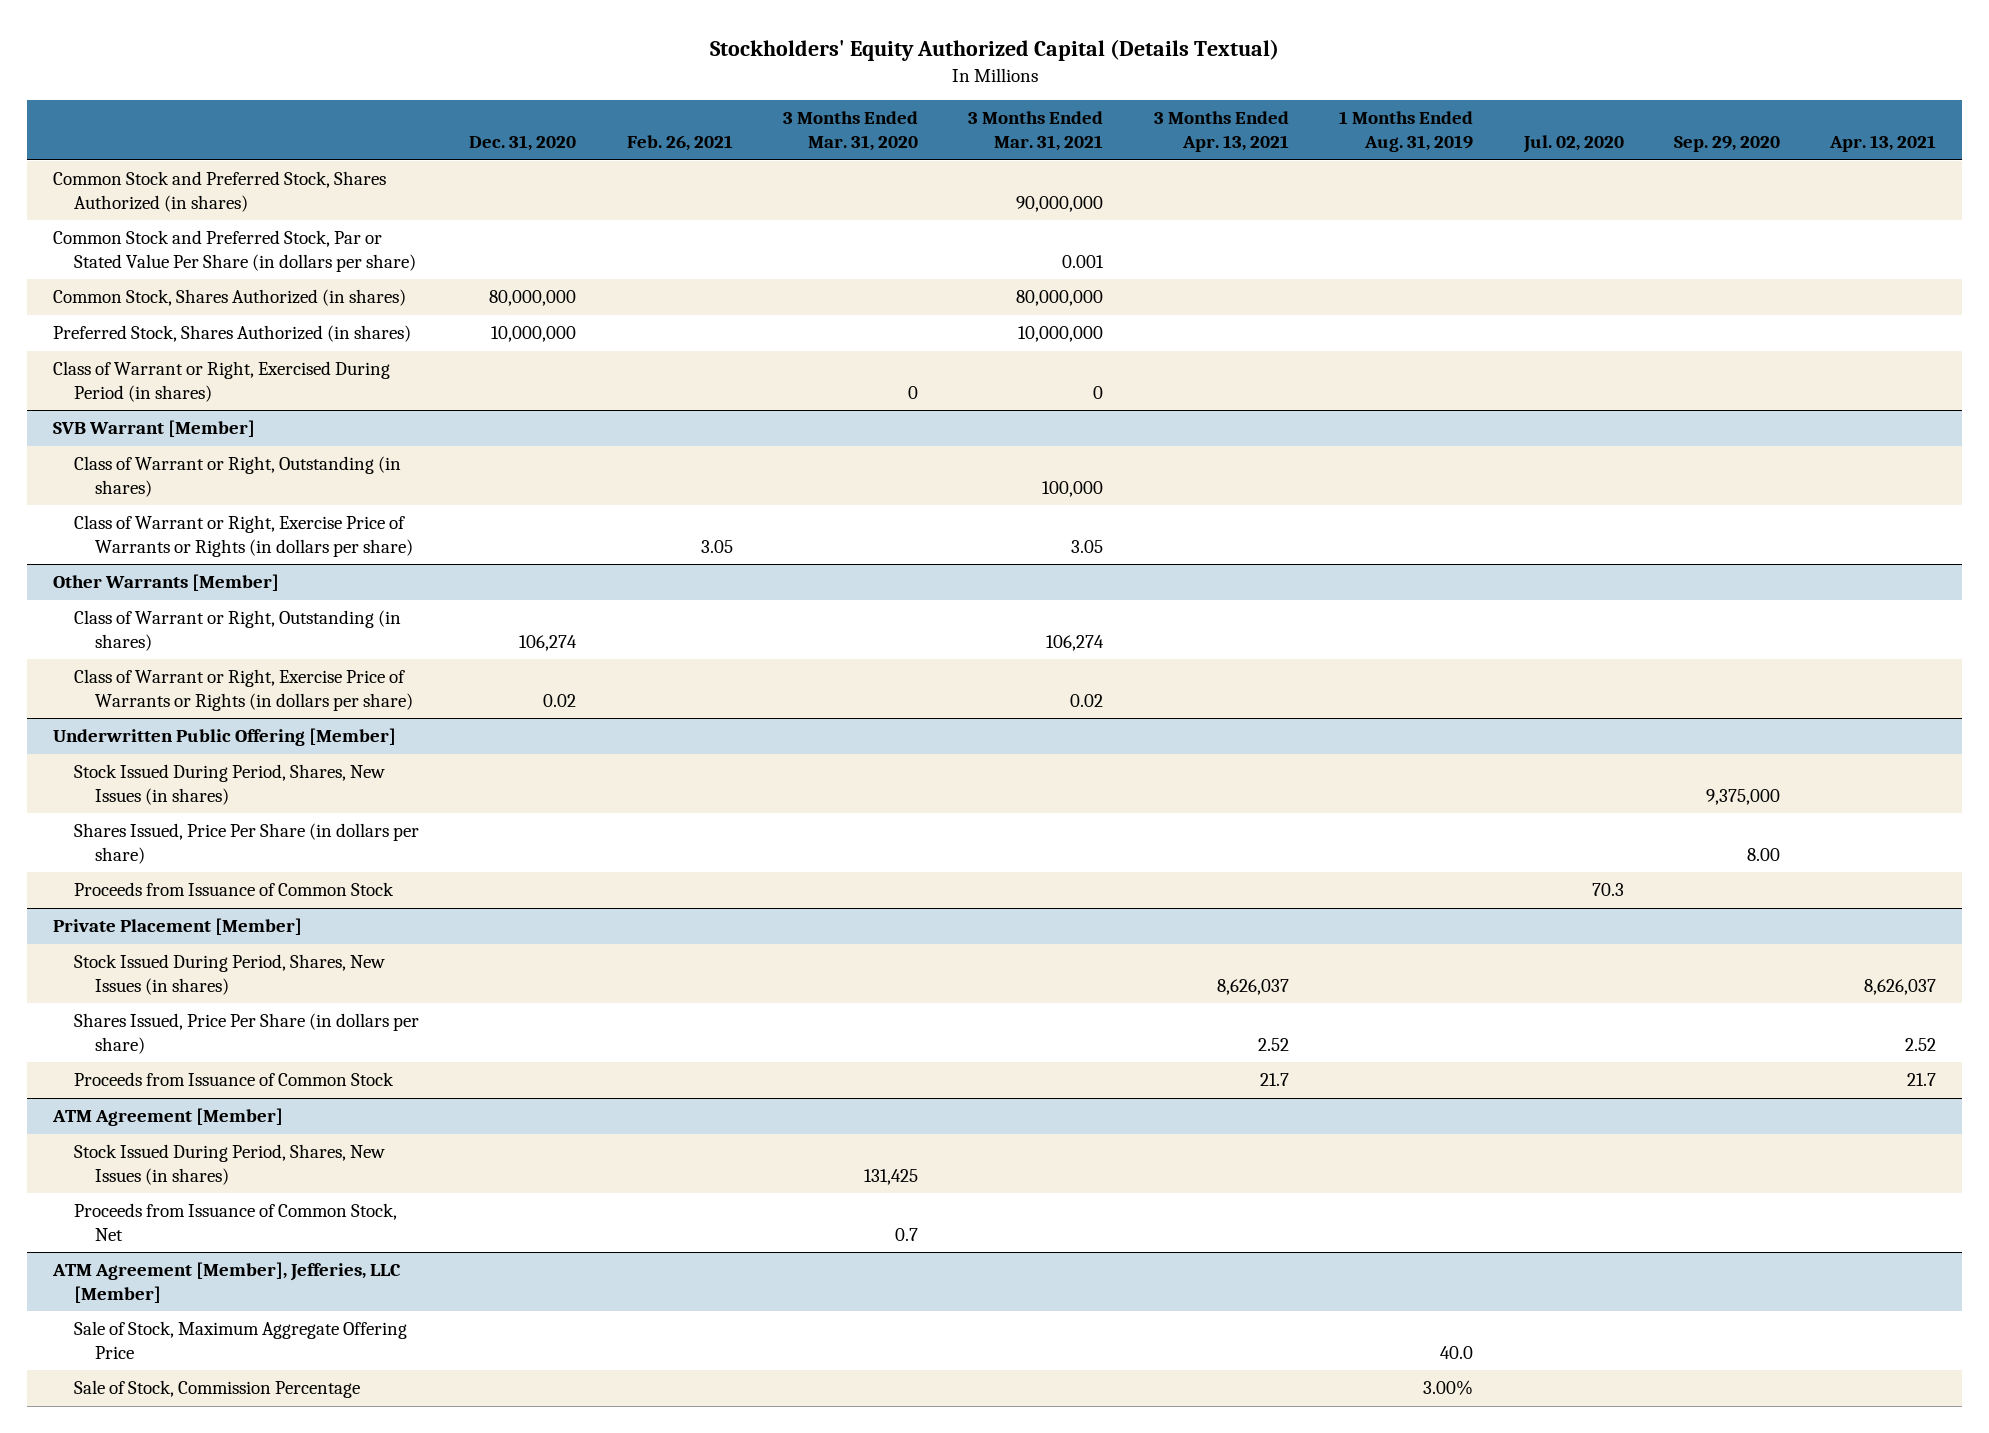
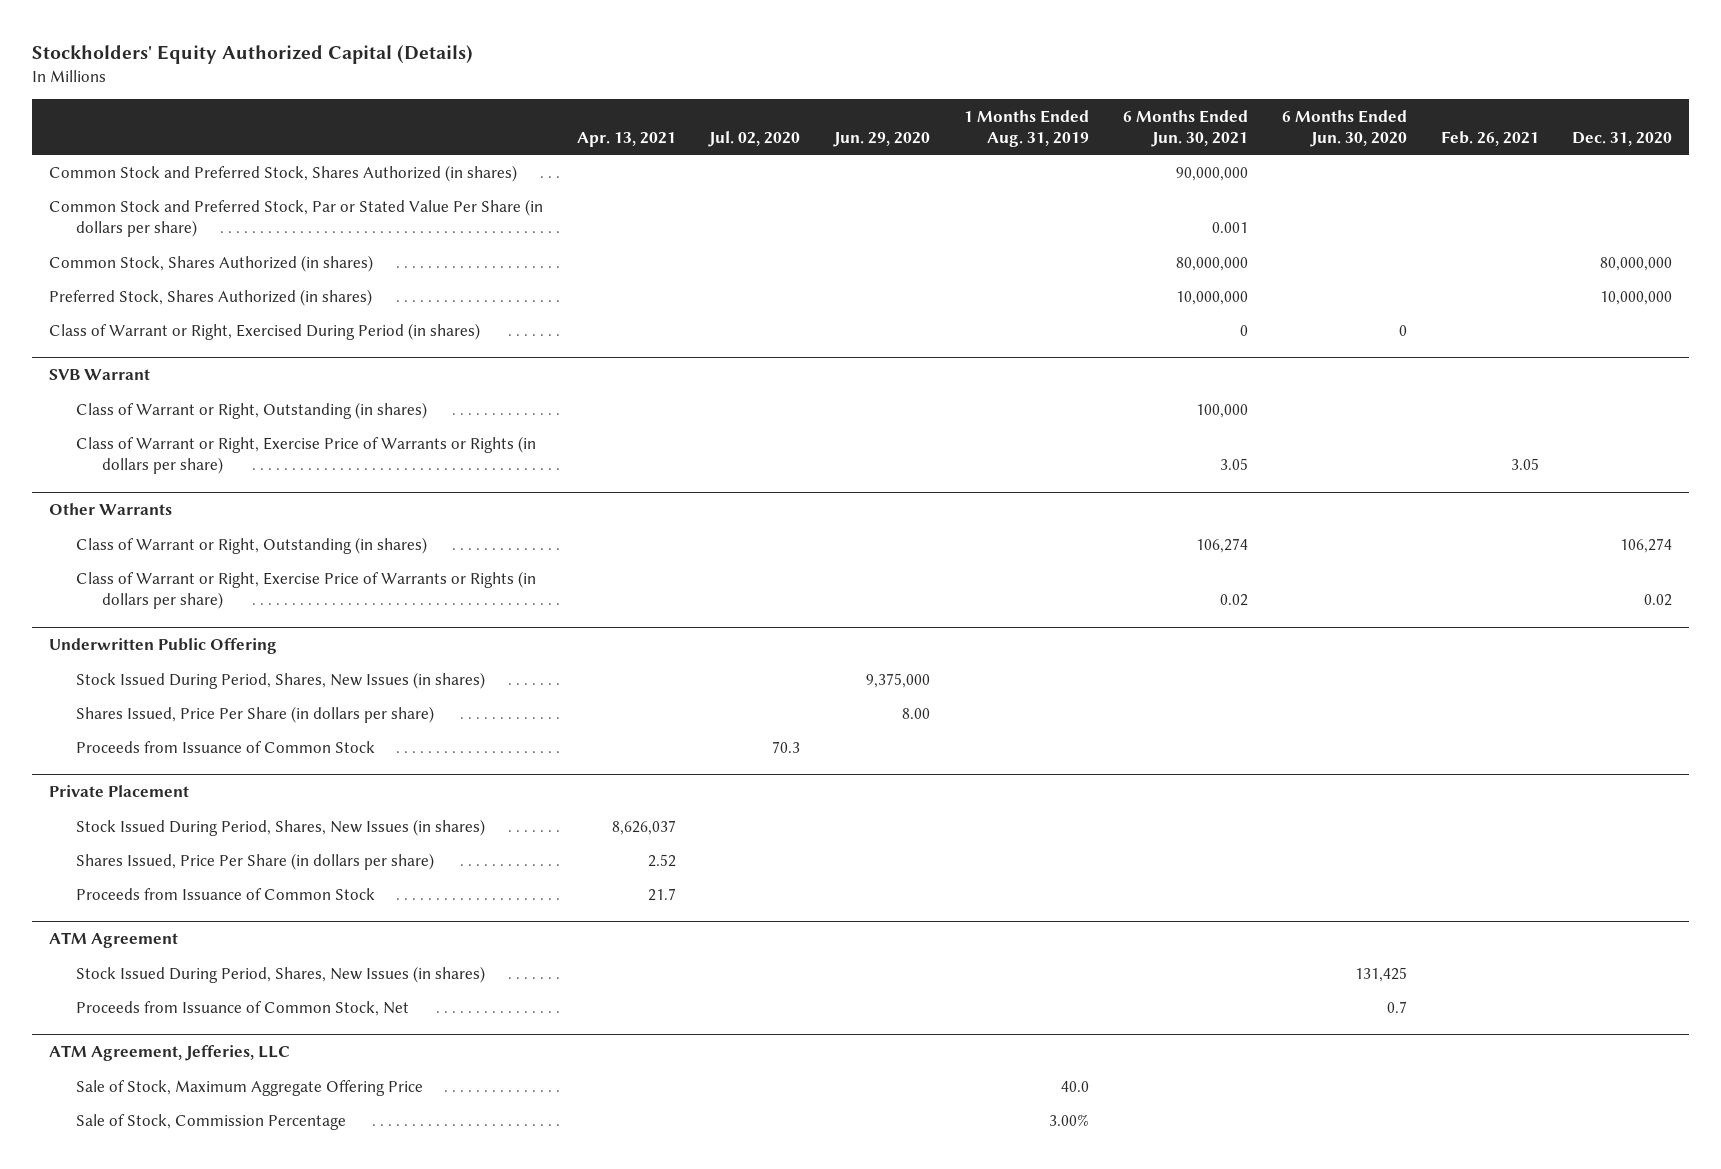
[709,39,1279,62] Stockholders' Equity Authorized Capital (Details Textual) -> [31,44,473,64] Stockholders' Equity Authorized Capital (Details)
[783,111,919,152] 3 Months Ended Mar. 31, 2020 -> none
[968,111,1104,152] 3 Months Ended Mar. 31, 2021 -> none
[1153,111,1289,153] 3 Months Ended Apr. 13, 2021 -> none
[1674,136,1781,153] Sep. 29, 2020 -> none
none -> [833,132,931,148] Jun. 29, 2020
none -> [1122,109,1248,148] 6 Months Ended Jun. 30, 2021
none -> [1281,109,1407,148] 6 Months Ended Jun. 30, 2020
[52,420,255,438] SVB Warrant [Member] -> [48,369,150,381] SVB Warrant
[52,574,279,592] Other Warrants [Member] -> [48,503,172,516] Other Warrants
[52,728,396,747] Underwritten Public Offering [Member] -> [48,638,277,655] Underwritten Public Offering
[52,918,302,936] Private Placement [Member] -> [48,785,189,798] Private Placement
[51,1108,283,1127] ATM Agreement [Member] -> [48,932,178,949] ATM Agreement
[51,1262,401,1303] ATM Agreement [Member], Jefferies, LLC [Member] -> [48,1045,290,1062] ATM Agreement, Jefferies, LLC

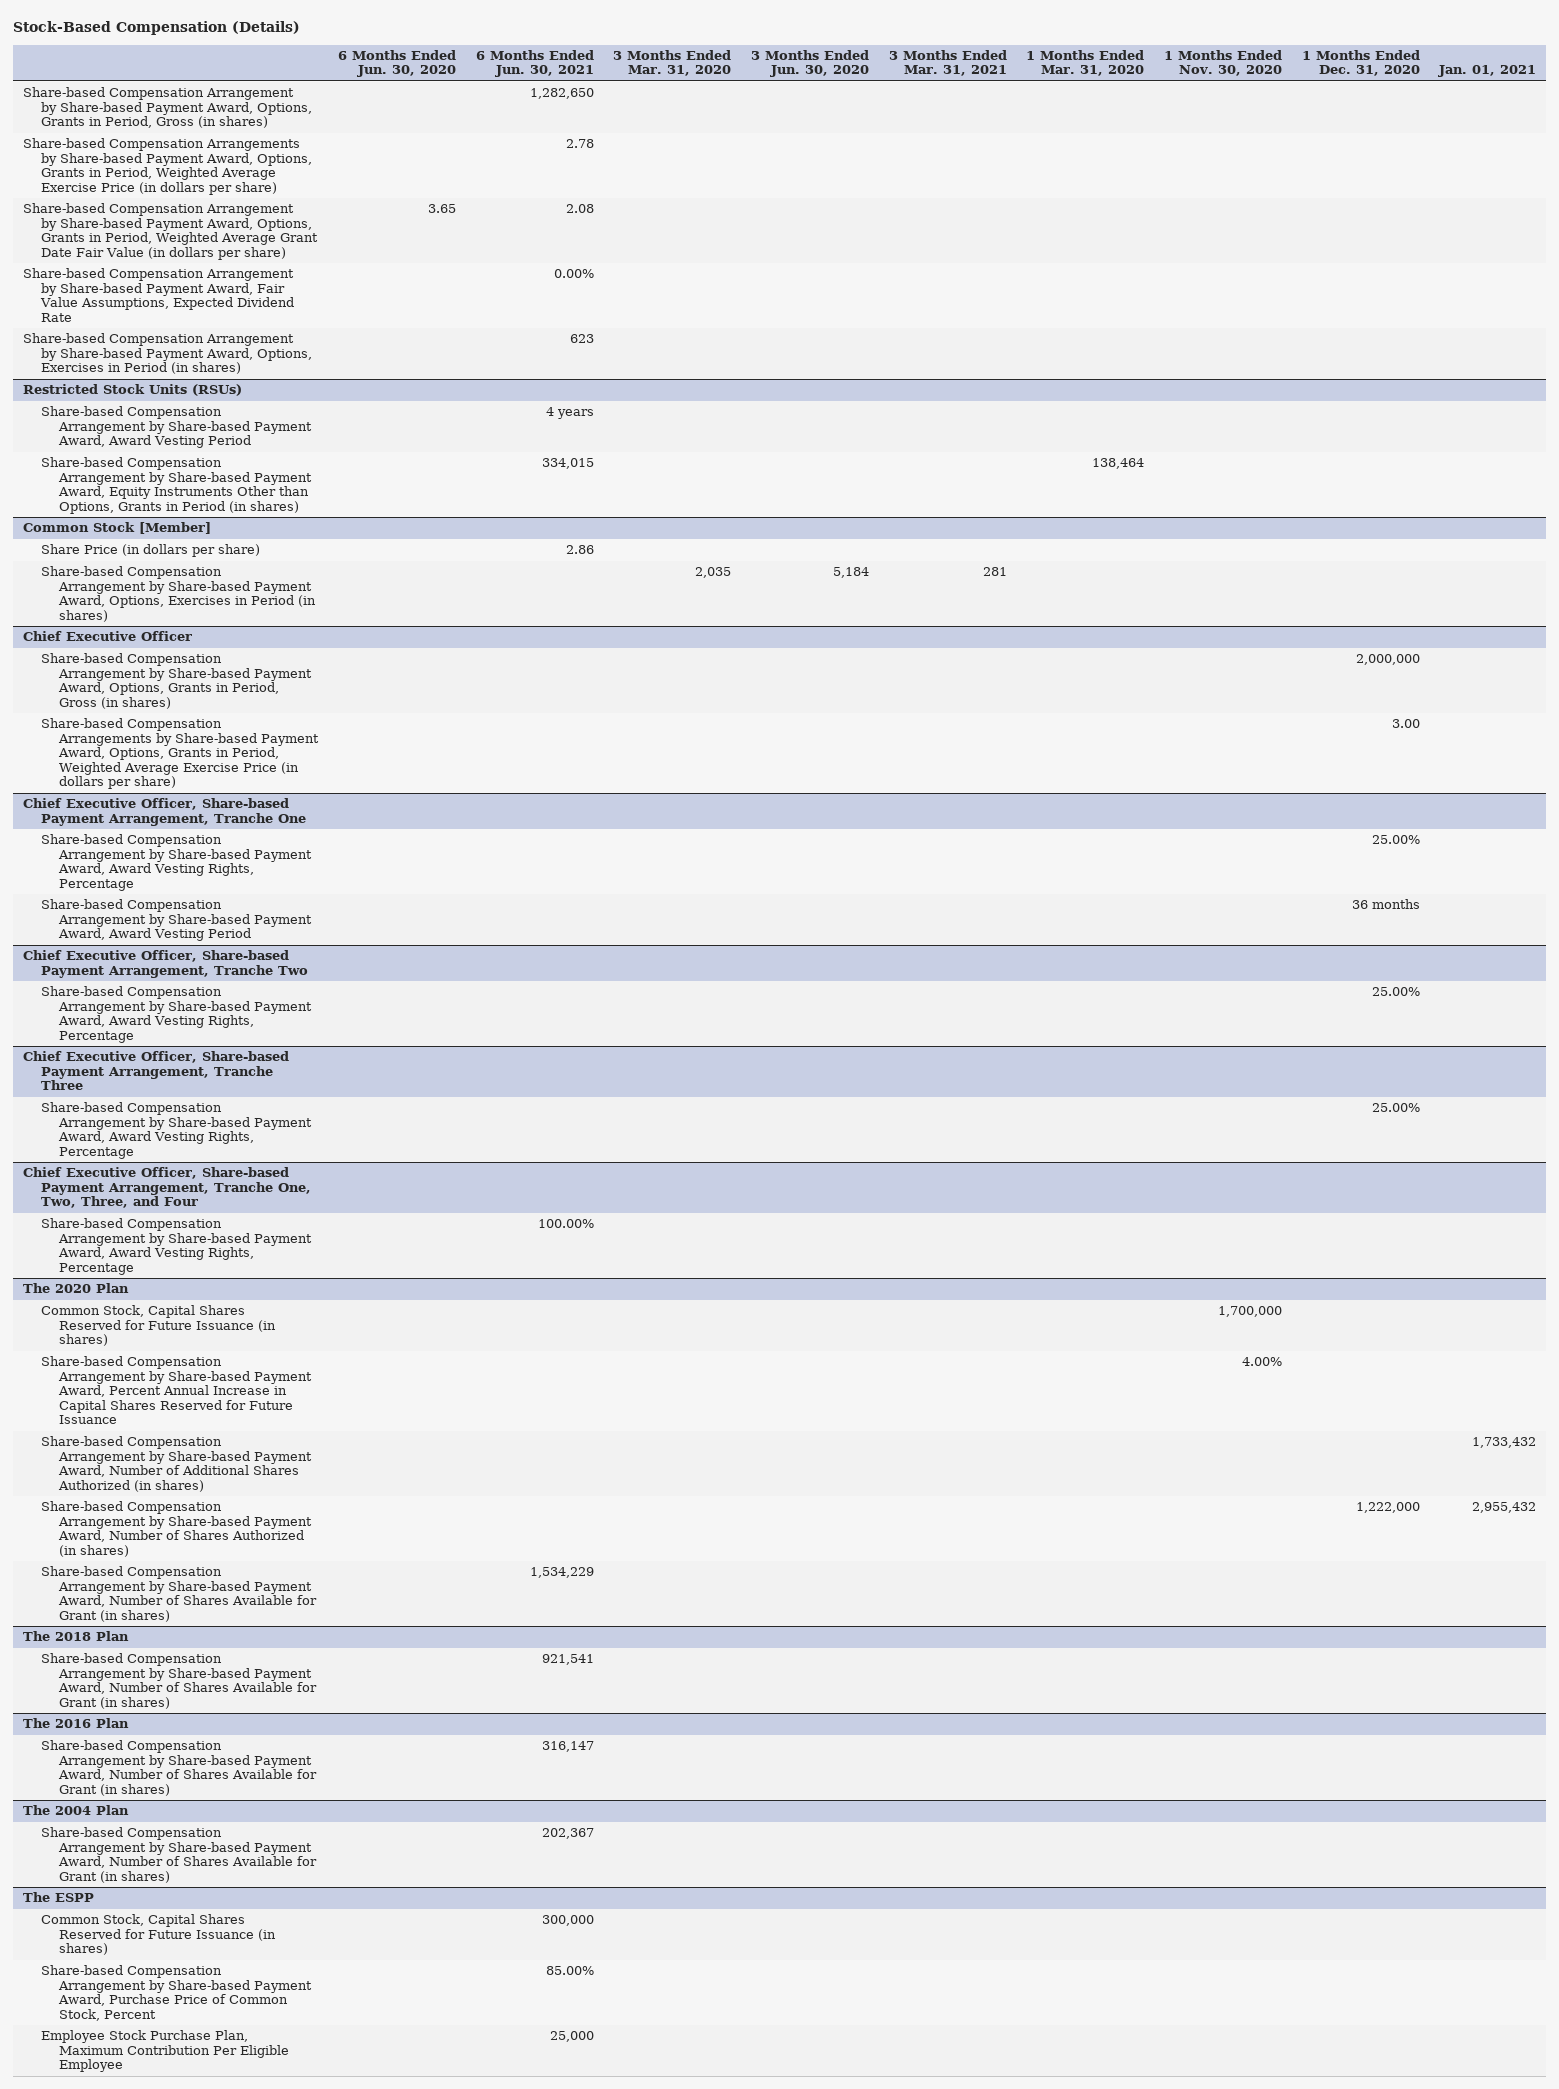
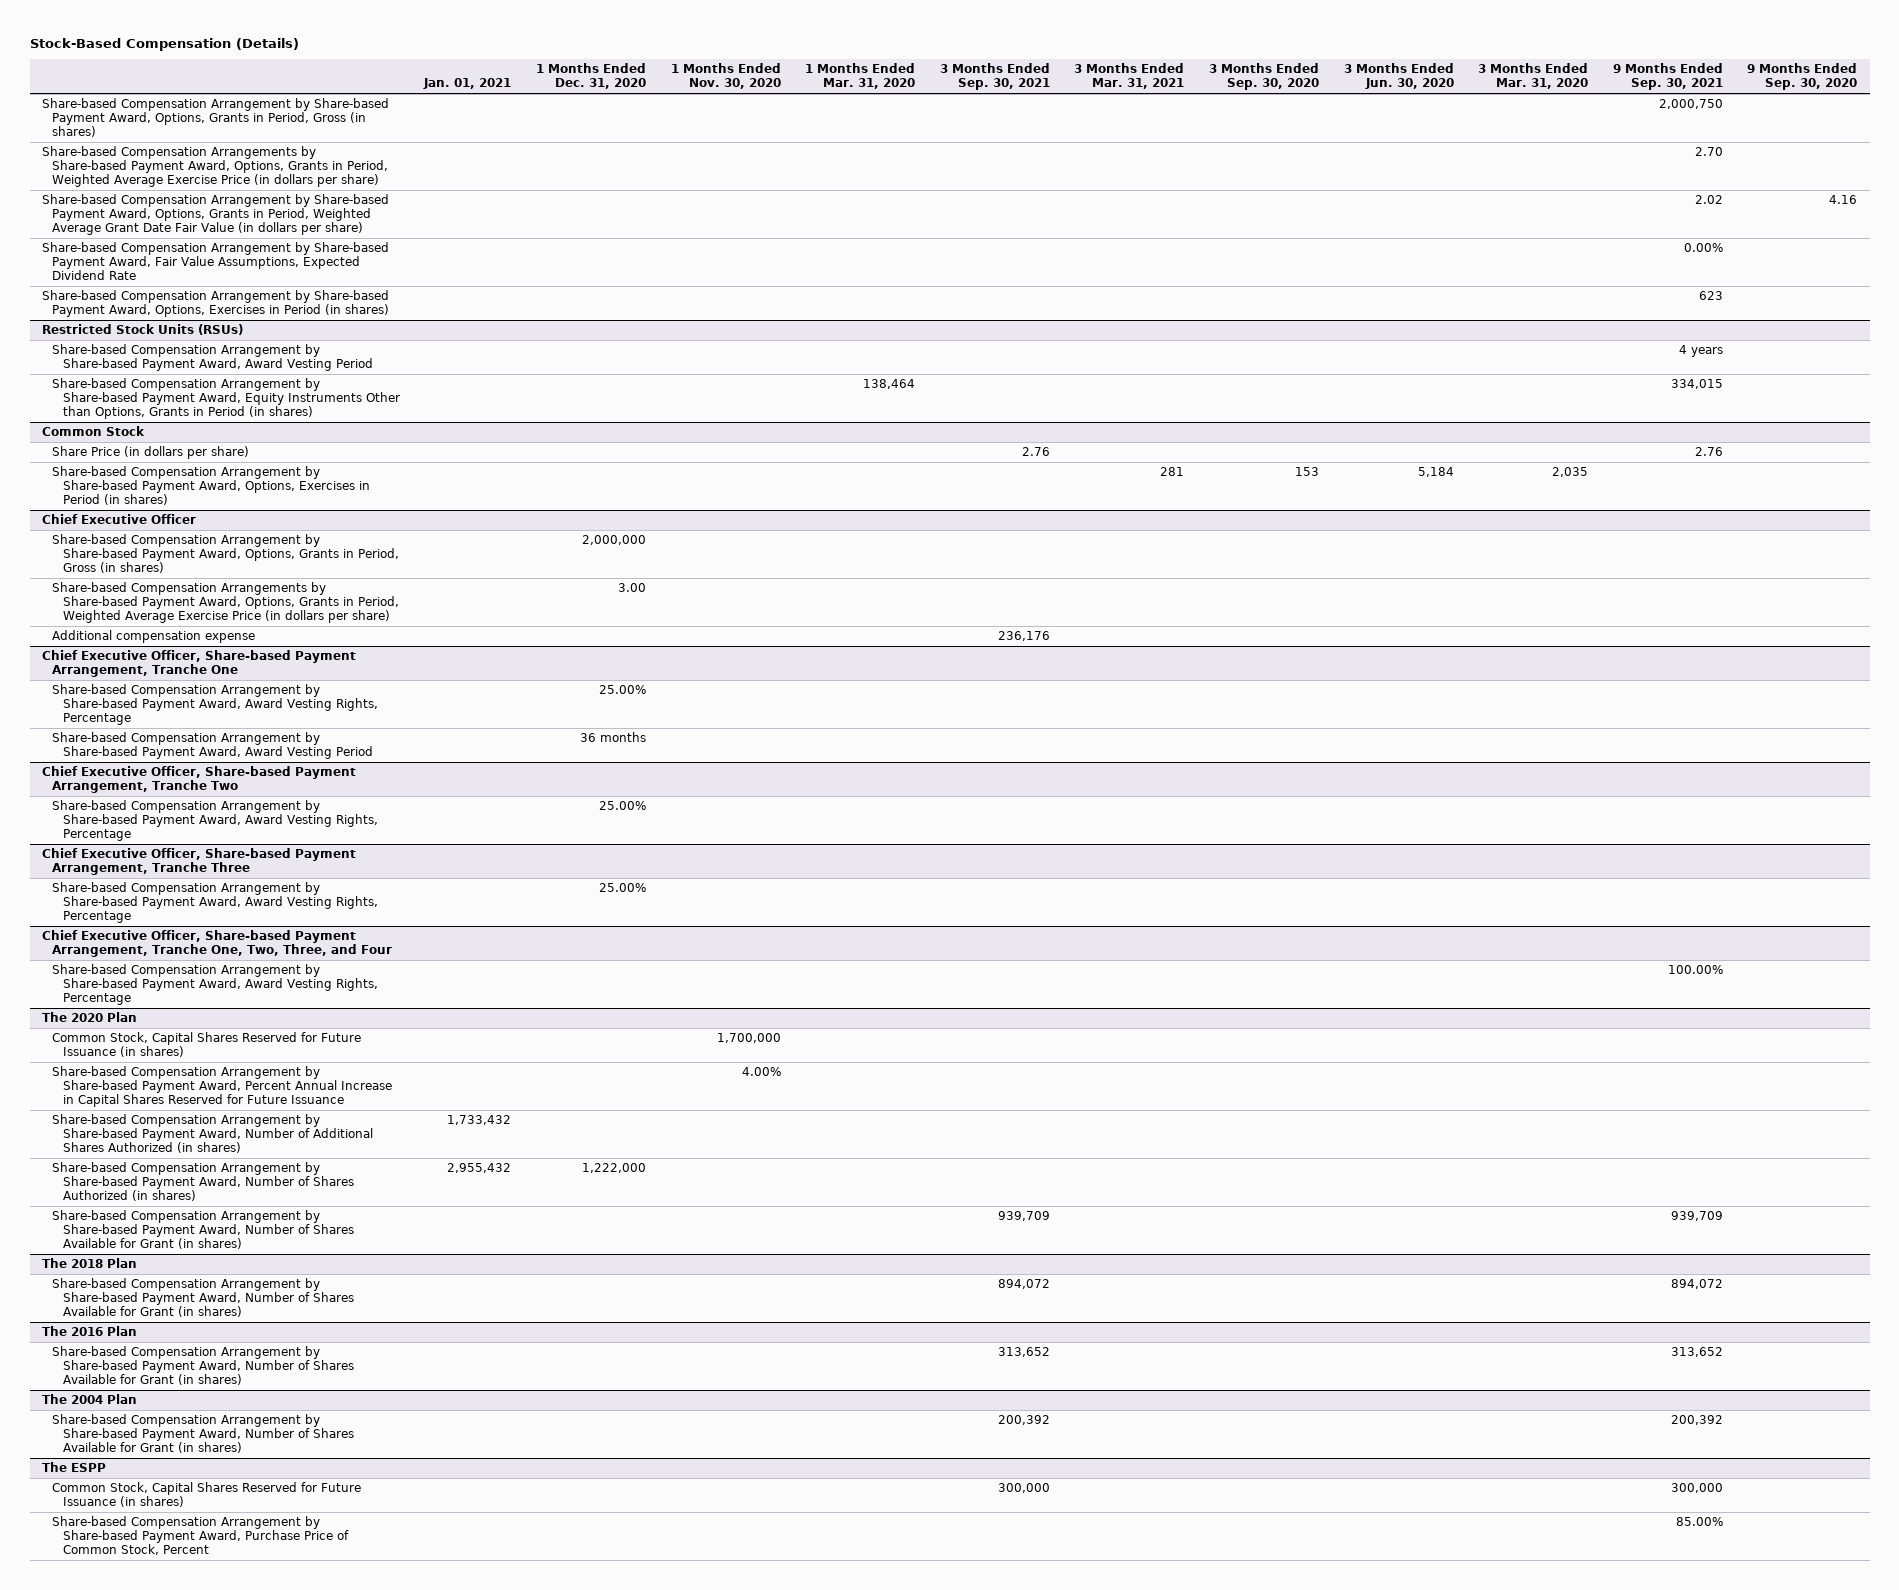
[337,49,456,78] 6 Months Ended Jun. 30, 2020 -> none
[475,49,594,78] 6 Months Ended Jun. 30, 2021 -> none
none -> [939,63,1050,91] 3 Months Ended Sep. 30, 2021
none -> [1209,63,1320,91] 3 Months Ended Sep. 30, 2020
none -> [1612,63,1723,91] 9 Months Ended Sep. 30, 2021
none -> [1747,63,1858,91] 9 Months Ended Sep. 30, 2020
[22,522,211,535] Common Stock [Member] -> [42,426,146,437] Common Stock
none -> [52,630,256,644] Additional compensation expense
[41,2030,290,2073] Employee Stock Purchase Plan, Maximum Contribution Per Eligible Employee -> none

